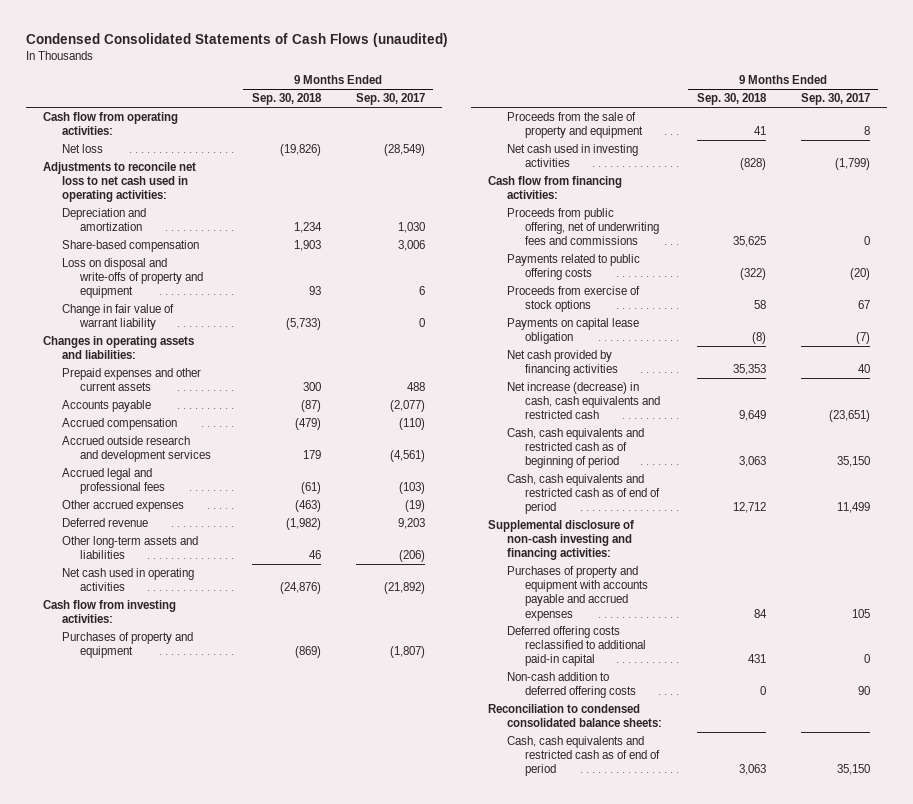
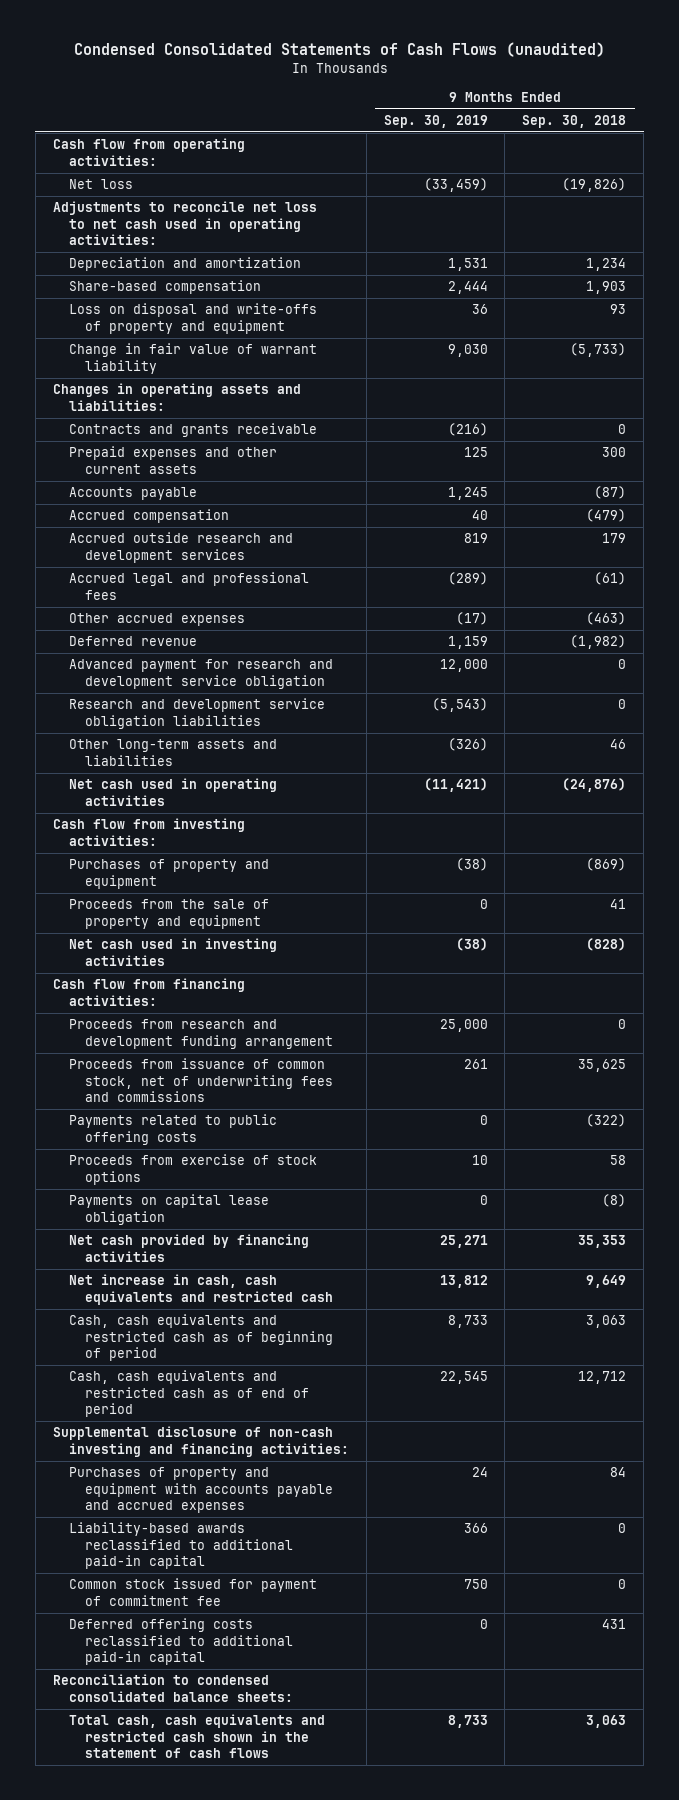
[355,93,425,106] Sep. 30, 2017 -> none
none -> [383,115,488,129] Sep. 30, 2019
none -> [68,423,317,438] Contracts and grants receivable
none -> [68,659,333,689] Advanced payment for research and development service obligation
none -> [68,698,325,729] Research and development service obligation liabilities
none -> [68,1019,333,1049] Proceeds from research and development funding arrangement
[506,207,660,246] Proceeds from public offering, net of underwriting fees and commissions -> [68,1058,333,1103] Proceeds from issuance of common stock, net of underwriting fees and commissions
[506,381,661,420] Net increase (decrease) in cash, cash equivalents and restricted cash -> [68,1274,333,1305] Net increase in cash, cash equivalents and restricted cash
none -> [68,1522,293,1570] Liability-based awards reclassified to additional paid-in capital
none -> [68,1578,317,1606] Common stock issued for payment of commitment fee
[506,671,637,699] Non-cash addition to deferred offering costs -> none
[506,735,661,777] Cash, cash equivalents and restricted cash as of end of period -> [68,1714,325,1759] Total cash, cash equivalents and restricted cash shown in the statement of cash flows

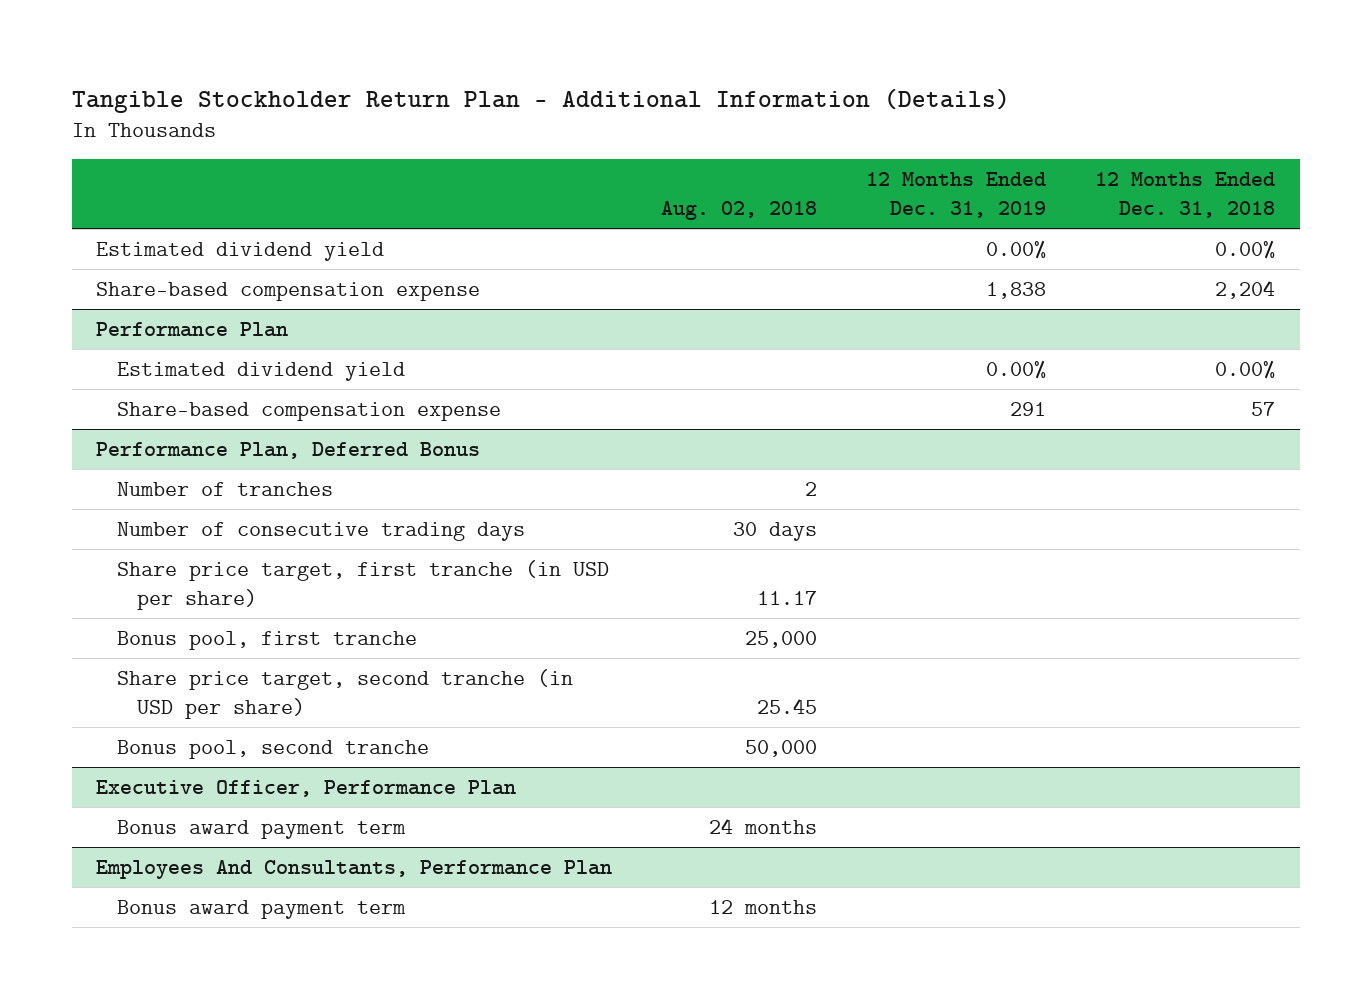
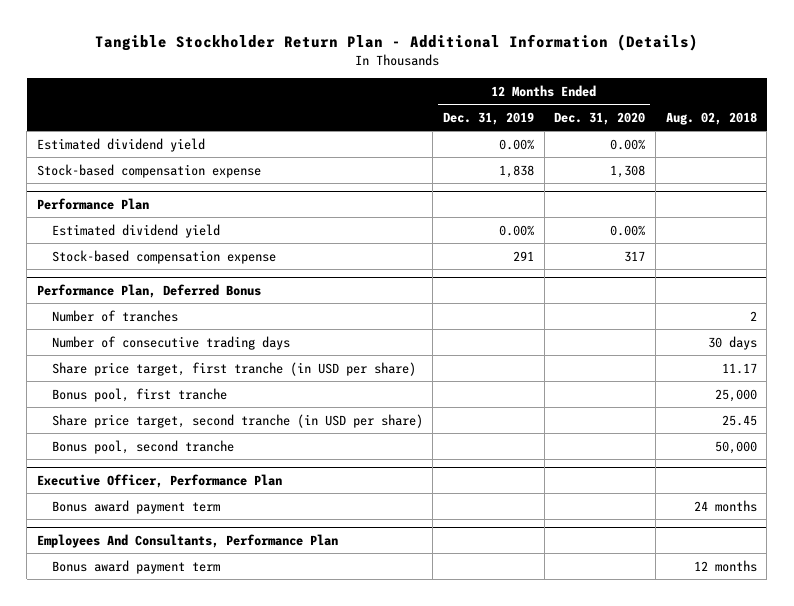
[1095,172,1276,218] 12 Months Ended Dec. 31, 2018 -> none
none -> [554,111,646,125] Dec. 31, 2020
[96,282,481,302] Share-based compensation expense -> [36,163,261,178] Stock-based compensation expense
[116,402,501,422] Share-based compensation expense -> [51,249,276,264] Stock-based compensation expense

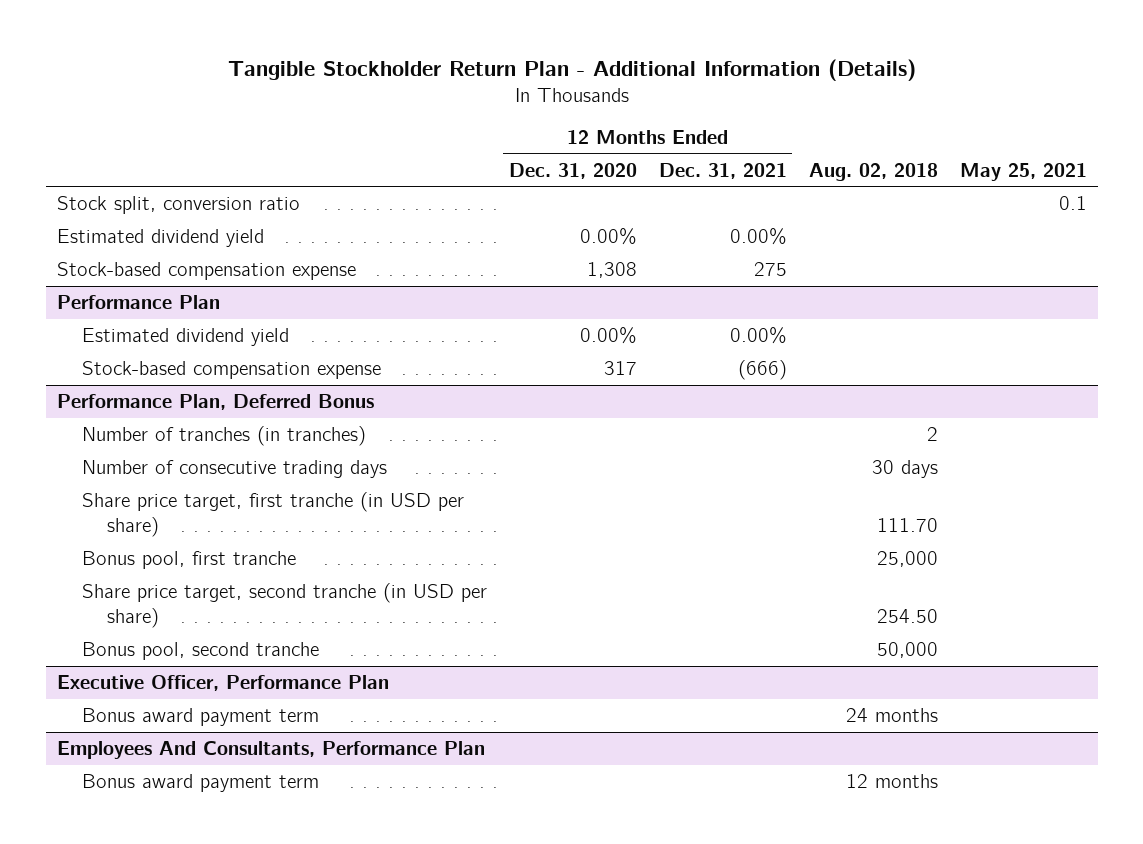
[443,111,535,125] Dec. 31, 2019 -> none
none -> [658,162,787,179] Dec. 31, 2021
none -> [959,162,1087,181] May 25, 2021
none -> [56,195,300,214] Stock split, conversion ratio
[51,309,178,322] Number of tranches -> [81,425,366,446] Number of tranches (in tranches)
[721,362,757,374] 11.17 -> [876,517,938,532] 111.70
[721,414,757,426] 25.45 -> [876,608,938,623] 254.50

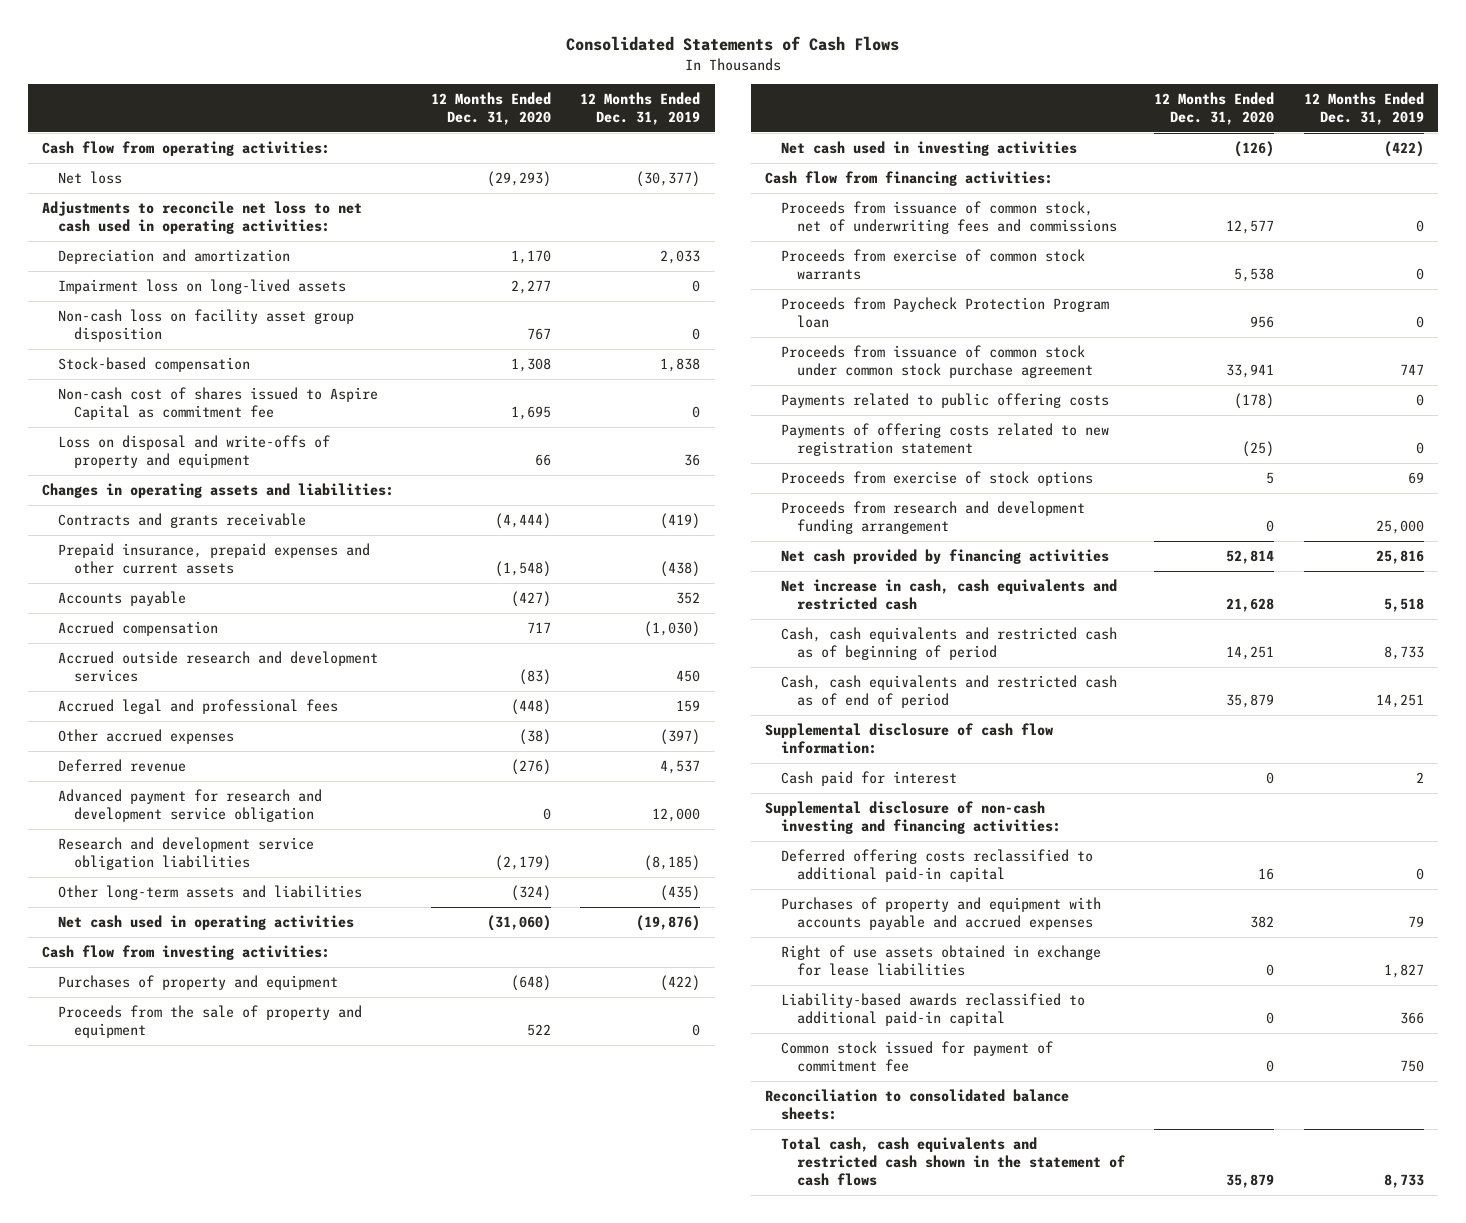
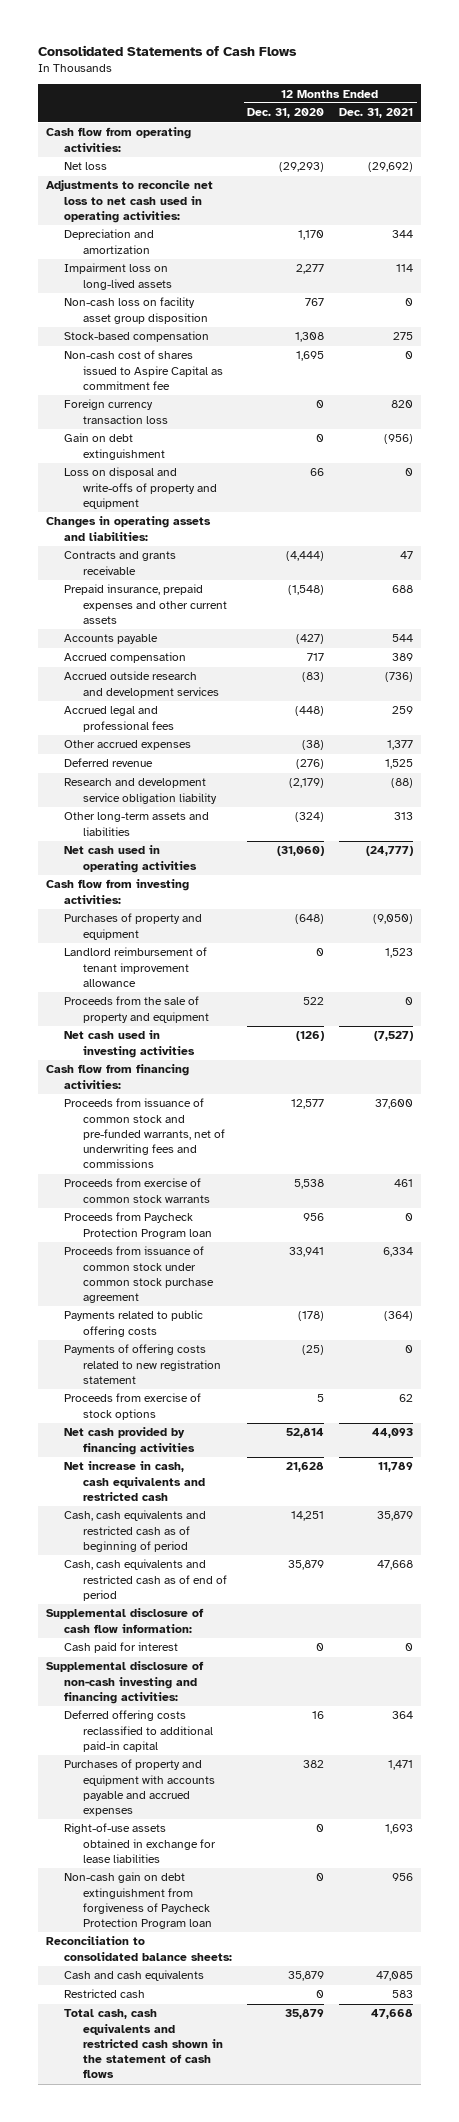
[580,91,701,126] 12 Months Ended Dec. 31, 2019 -> none
none -> [339,108,414,119] Dec. 31, 2021
none -> [64,399,168,424] Foreign currency transaction loss
none -> [64,433,165,460] Gain on debt extinguishment
[58,788,323,823] Advanced payment for research and development service obligation -> none
[58,836,315,871] Research and development service obligation liabilities -> [64,778,217,804] Research and development service obligation liability
none -> [64,947,208,987] Landlord reimbursement of tenant improvement allowance
[781,200,1118,235] Proceeds from issuance of common stock, net of underwriting fees and commissions -> [64,1098,225,1169] Proceeds from issuance of common stock and pre-funded warrants, net of underwriting fees and commissions
[781,500,1086,535] Proceeds from research and development funding arrangement -> none
[781,992,1086,1027] Liability-based awards reclassified to additional paid-in capital -> none
[781,1040,1054,1073] Common stock issued for payment of commitment fee -> none
[781,944,1102,977] Right of use assets obtained in exchange for lease liabilities -> [64,1823,216,1863] Right-of-use assets obtained in exchange for lease liabilities
none -> [64,1872,212,1930] Non-cash gain on debt extinguishment from forgiveness of Paycheck Protection Program loan
none -> [64,1970,205,1982] Cash and cash equivalents
none -> [64,1989,146,1999] Restricted cash

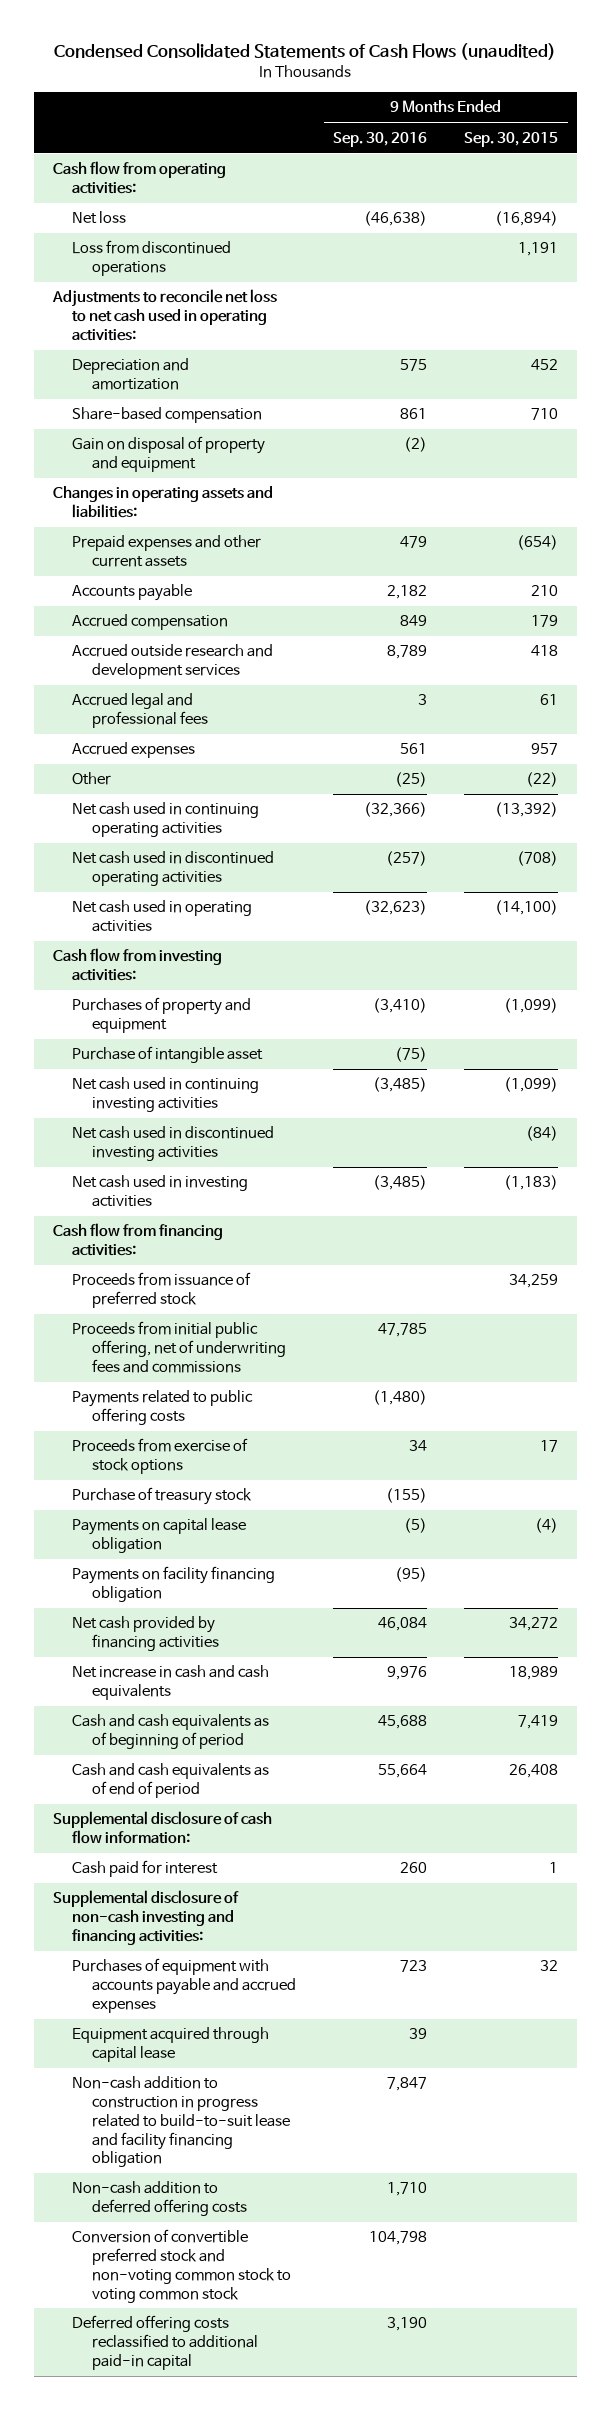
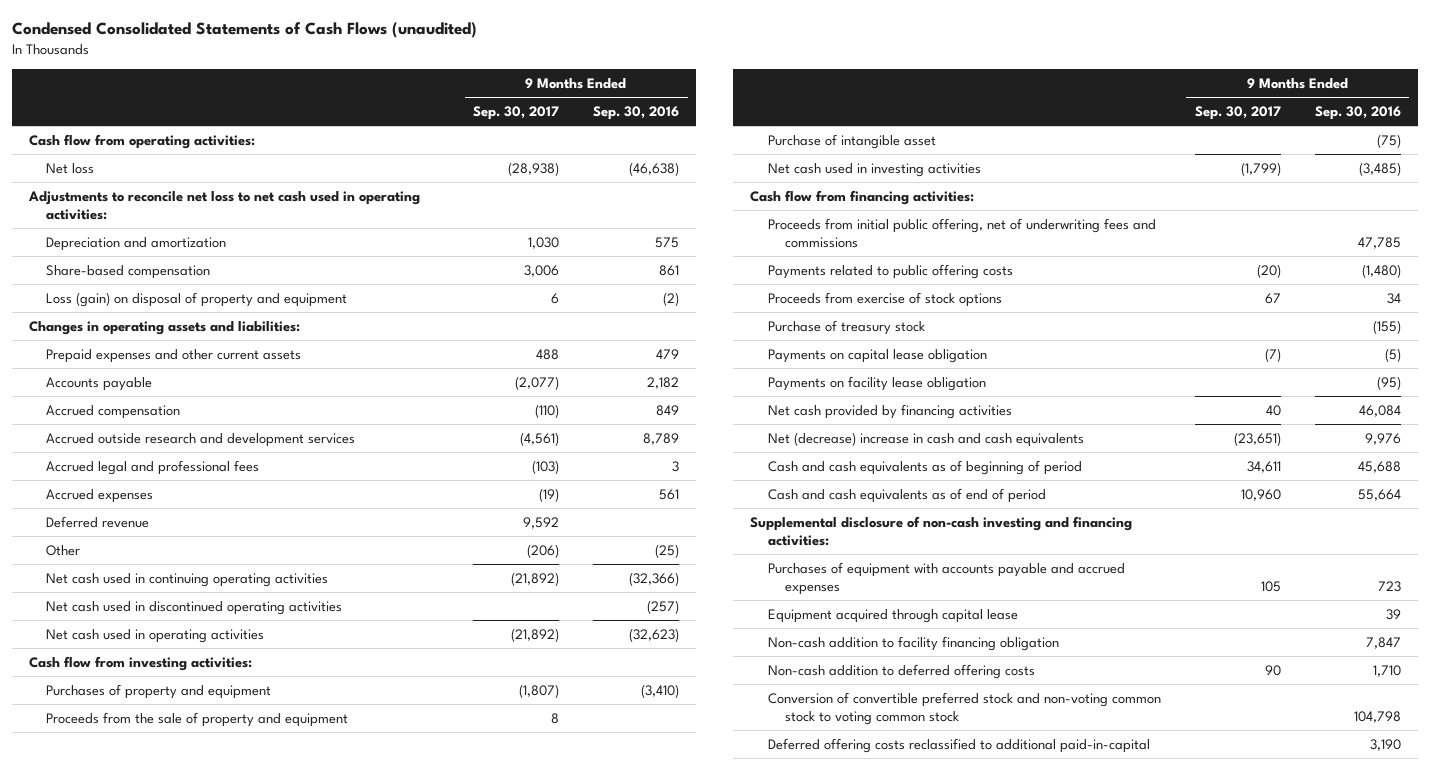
[464,131,559,147] Sep. 30, 2015 -> none
none -> [473,105,560,120] Sep. 30, 2017
[72,240,232,277] Loss from discontinued operations -> none
[72,436,266,473] Gain on disposal of property and equipment -> [46,291,348,307] Loss (gain) on disposal of property and equipment
none -> [46,515,150,528] Deferred revenue
none -> [46,711,349,727] Proceeds from the sale of property and equipment
[72,1077,260,1113] Net cash used in continuing investing activities -> none
[72,1126,275,1162] Net cash used in discontinued investing activities -> none
[72,1272,252,1309] Proceeds from issuance of preferred stock -> none
[72,1566,276,1603] Payments on facility financing obligation -> [767,375,986,391] Payments on facility lease obligation
[72,1665,270,1701] Net increase in cash and cash equivalents -> [767,431,1084,447] Net (decrease) increase in cash and cash equivalents
[52,1811,272,1845] Supplemental disclosure of cash flow information: -> none
[72,1860,219,1878] Cash paid for interest -> none
[72,2076,291,2168] Non-cash addition to construction in progress related to build-to-suit lease and facility financing obligation -> [767,635,1059,651] Non-cash addition to facility financing obligation
[72,2315,259,2370] Deferred offering costs reclassified to additional paid-in capital -> [767,737,1150,753] Deferred offering costs reclassified to additional paid-in-capital

